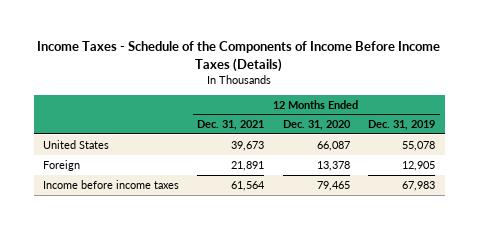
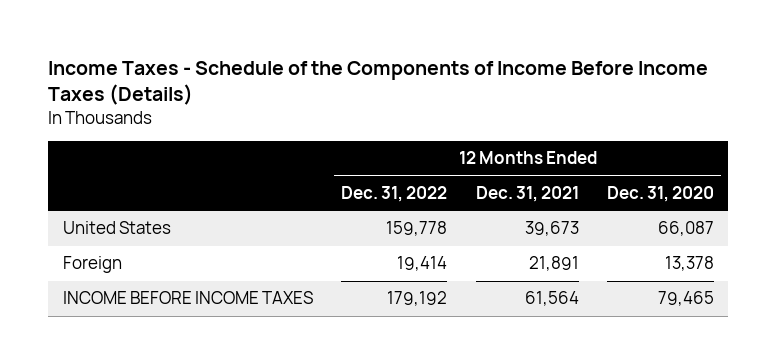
[368,120,436,131] Dec. 31, 2019 -> none
none -> [341,185,448,202] Dec. 31, 2022
[42,179,179,189] Income before income taxes -> [62,291,313,305] INCOME BEFORE INCOME TAXES

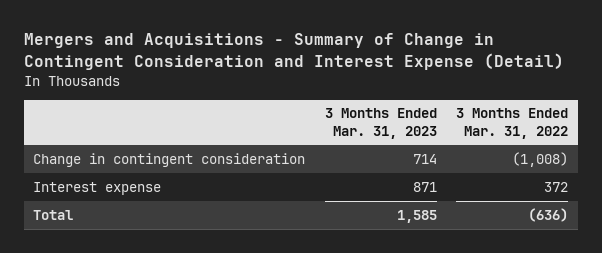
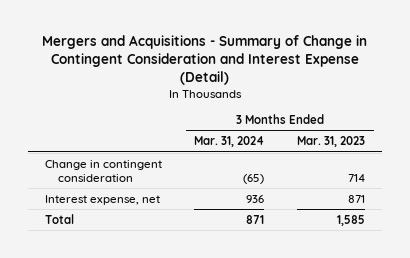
[456,108,569,139] 3 Months Ended Mar. 31, 2022 -> none
none -> [194,136,265,148] Mar. 31, 2024
[33,181,162,195] Interest expense -> [44,194,160,205] Interest expense, net

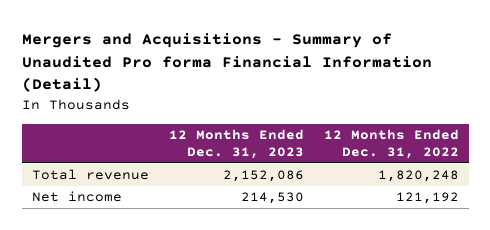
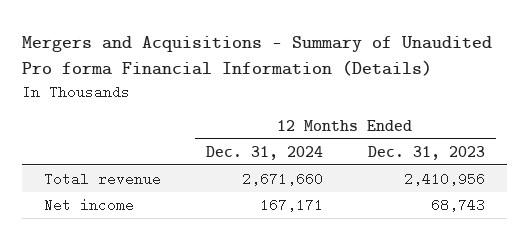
[21,33,432,93] Mergers and Acquisitions - Summary of Unaudited Pro forma Financial Information (Detail) -> [22,36,493,77] Mergers and Acquisitions - Summary of Unaudited Pro forma Financial Information (Details)
[323,128,459,160] 12 Months Ended Dec. 31, 2022 -> none
none -> [206,145,324,160] Dec. 31, 2024
[222,170,304,183] 2,152,086 -> [403,171,485,186] 2,410,956
[240,192,304,205] 214,530 -> [430,197,485,212] 68,743

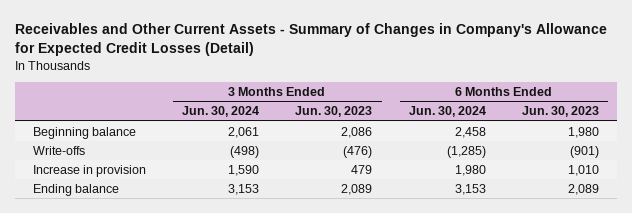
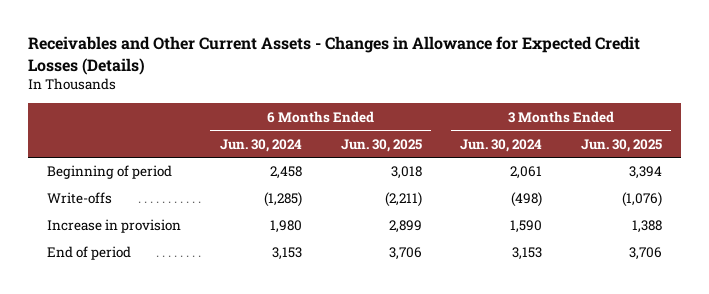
[15,23,608,57] Receivables and Other Current Assets - Summary of Changes in Company's Allowance for Expected Credit Losses (Detail) -> [28,36,641,75] Receivables and Other Current Assets - Changes in Allowance for Expected Credit Losses (Details)
[295,106,373,118] Jun. 30, 2023 -> none
[521,106,599,118] Jun. 30, 2023 -> none
none -> [340,138,422,152] Jun. 30, 2025
none -> [580,138,662,152] Jun. 30, 2025
[33,126,137,139] Beginning balance -> [47,165,173,180] Beginning of period
[33,183,120,196] Ending balance -> [47,246,132,261] End of period

